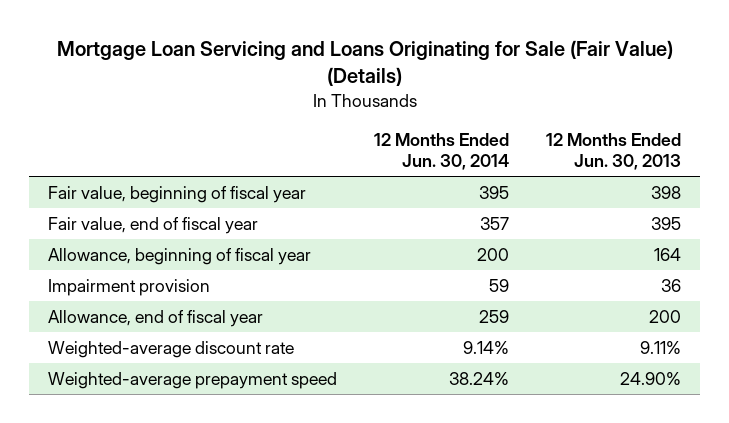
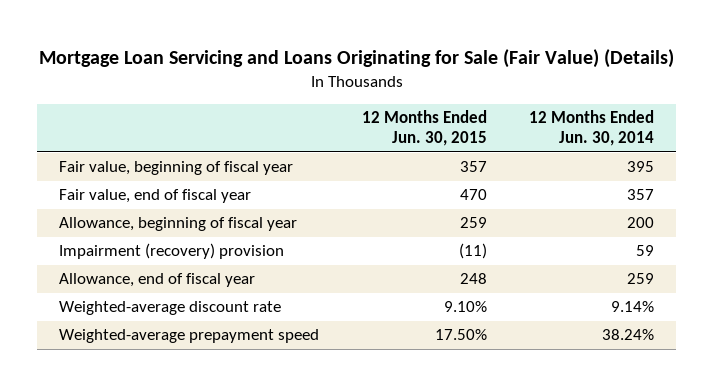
[546,133,682,171] 12 Months Ended Jun. 30, 2013 -> none
none -> [361,110,487,147] 12 Months Ended Jun. 30, 2015
[47,278,210,296] Impairment provision -> [58,243,284,260] Impairment (recovery) provision

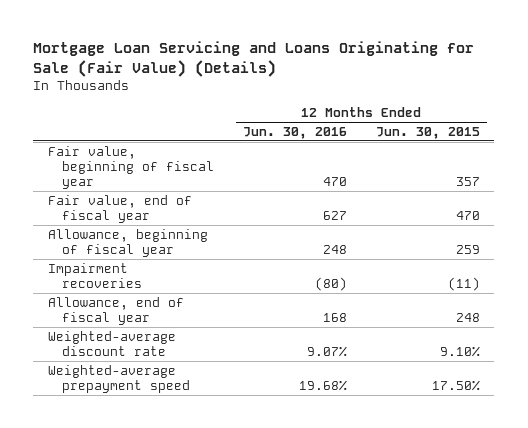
[529,110,655,147] 12 Months Ended Jun. 30, 2014 -> none
none -> [243,126,348,139] Jun. 30, 2016
[58,243,284,260] Impairment (recovery) provision -> [47,262,143,288] Impairment recoveries

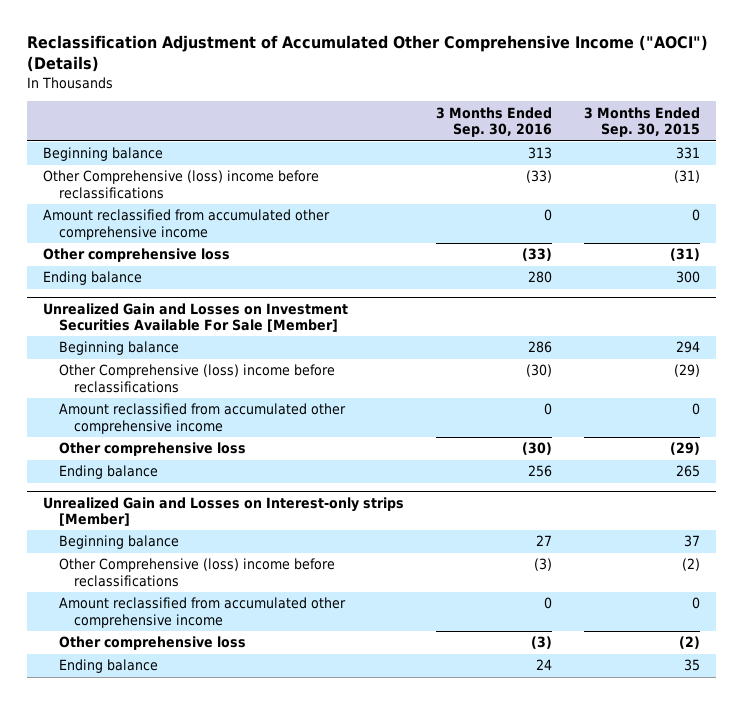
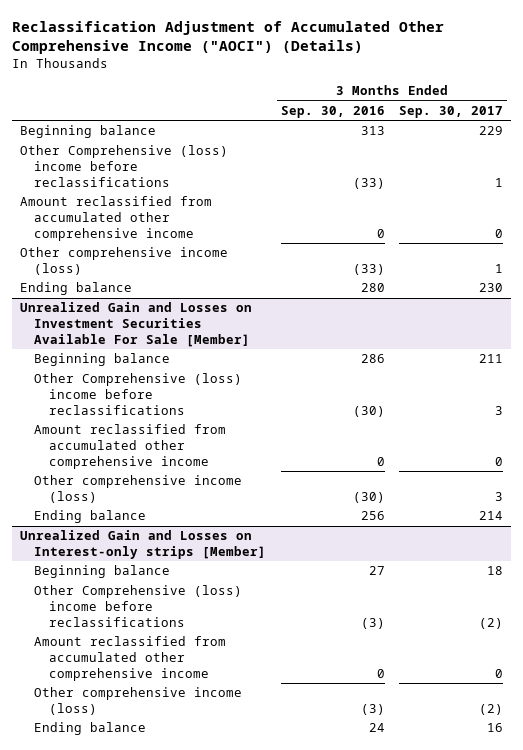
[583,106,700,138] 3 Months Ended Sep. 30, 2015 -> none
none -> [399,105,504,118] Sep. 30, 2017
[43,248,231,263] Other comprehensive loss -> [19,247,228,275] Other comprehensive income (loss)
[58,442,246,457] Other comprehensive loss -> [34,475,243,503] Other comprehensive income (loss)
[58,636,246,651] Other comprehensive loss -> [34,687,243,715] Other comprehensive income (loss)

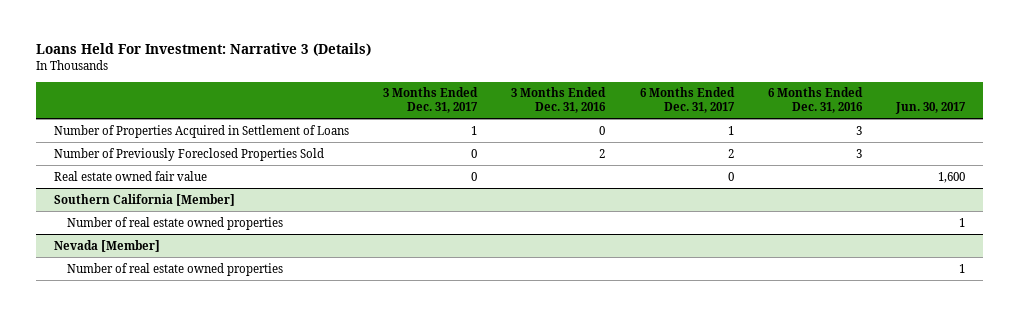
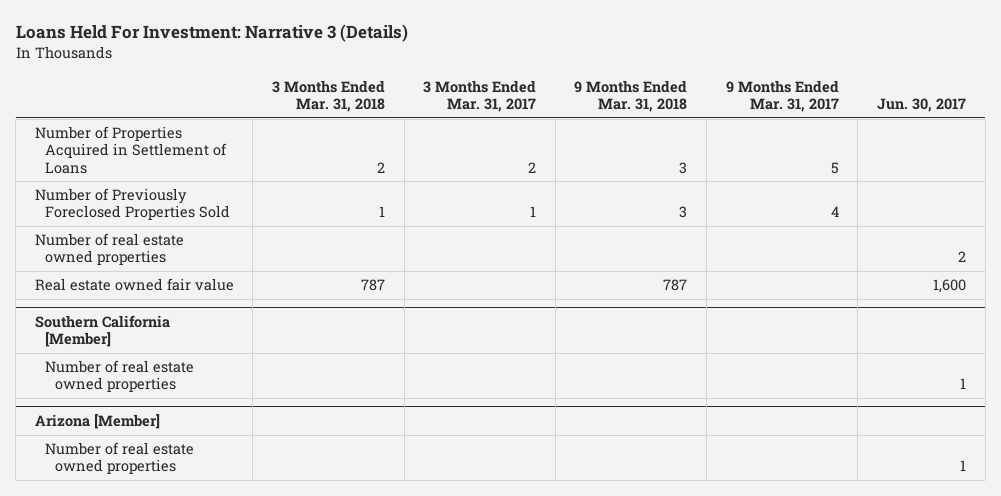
[383,87,479,114] 3 Months Ended Dec. 31, 2017 -> none
[511,87,607,114] 3 Months Ended Dec. 31, 2016 -> none
[639,87,735,114] 6 Months Ended Dec. 31, 2017 -> none
[768,87,864,114] 6 Months Ended Dec. 31, 2016 -> none
none -> [271,79,385,112] 3 Months Ended Mar. 31, 2018
none -> [423,79,537,112] 3 Months Ended Mar. 31, 2017
none -> [574,79,688,112] 9 Months Ended Mar. 31, 2018
none -> [725,79,839,112] 9 Months Ended Mar. 31, 2017
none -> [34,233,184,266] Number of real estate owned properties
[53,239,160,252] Nevada [Member] -> none
none -> [34,413,160,429] Arizona [Member]

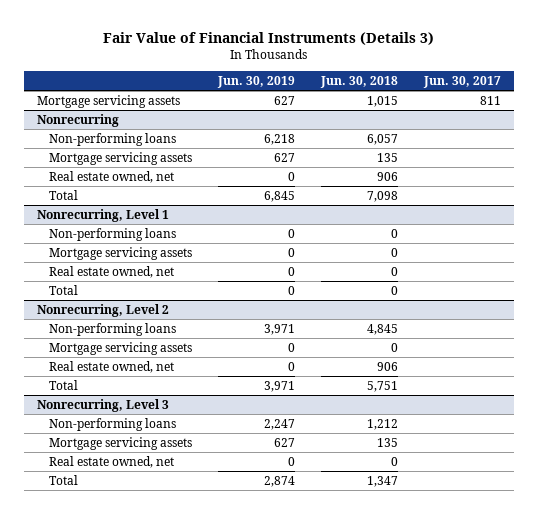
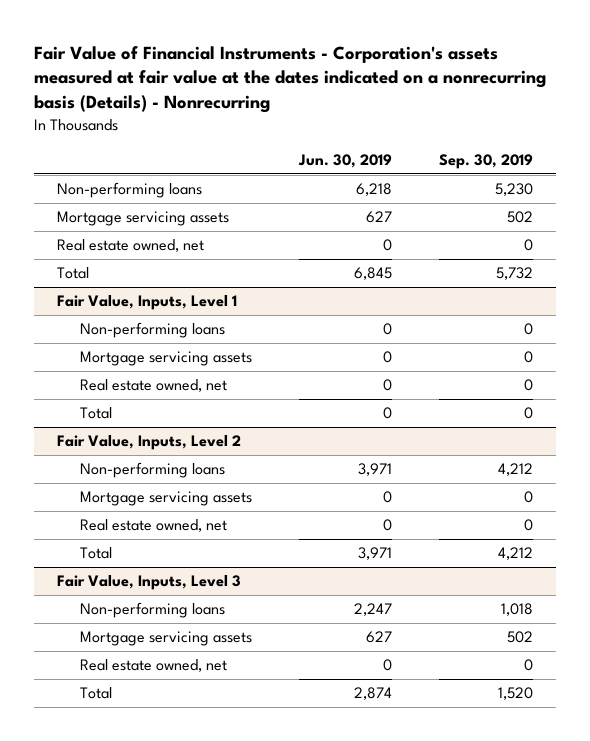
[103,31,435,45] Fair Value of Financial Instruments (Details 3) -> [33,45,546,114] Fair Value of Financial Instruments - Corporation's assets measured at fair value at the dates indicated on a nonrecurring basis (Details) - Nonrecurring
[319,75,398,88] Jun. 30, 2018 -> none
[423,75,502,88] Jun. 30, 2017 -> none
none -> [438,154,533,170] Sep. 30, 2019
[37,94,181,108] Mortgage servicing assets -> none
[37,113,120,127] Nonrecurring -> none
[37,208,170,222] Nonrecurring, Level 1 -> none
none -> [57,295,238,311] Fair Value, Inputs, Level 1
[37,303,170,317] Nonrecurring, Level 2 -> none
none -> [57,435,242,451] Fair Value, Inputs, Level 2
[37,398,170,412] Nonrecurring, Level 3 -> none
none -> [57,575,242,591] Fair Value, Inputs, Level 3

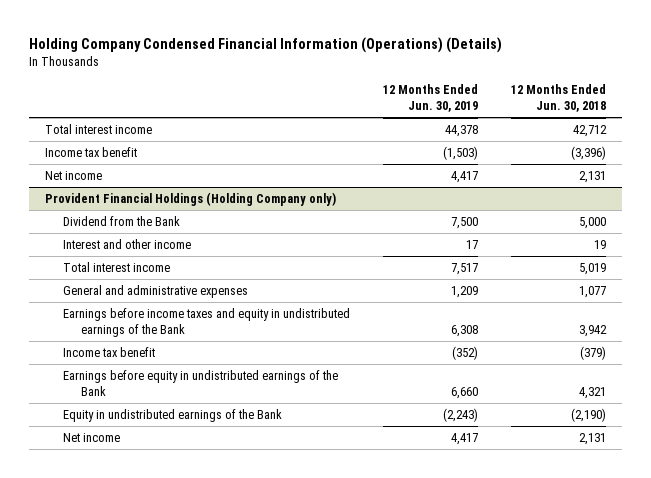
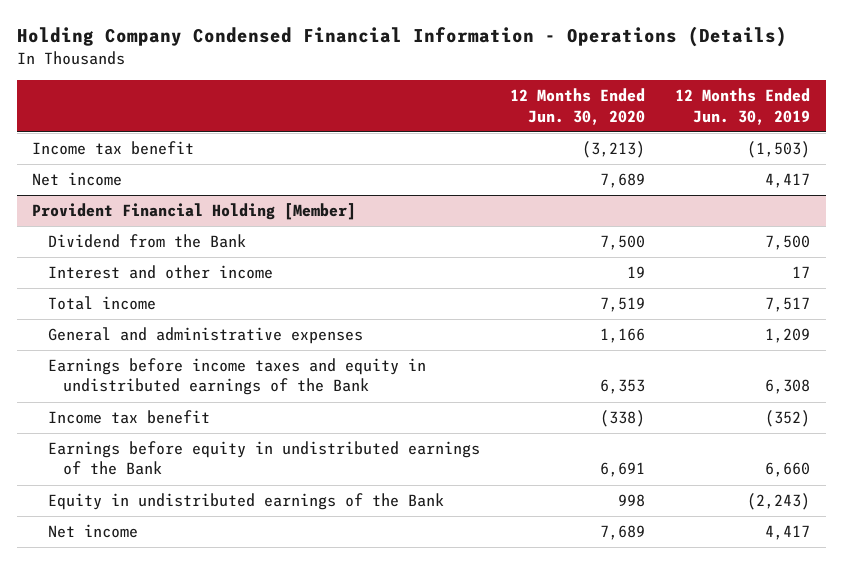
[28,36,502,53] Holding Company Condensed Financial Information (Operations) (Details) -> [16,25,787,47] Holding Company Condensed Financial Information - Operations (Details)
[510,84,606,113] 12 Months Ended Jun. 30, 2018 -> none
none -> [509,88,645,125] 12 Months Ended Jun. 30, 2020
[45,123,153,134] Total interest income -> none
[45,191,337,206] Provident Financial Holdings (Holding Company only) -> [31,203,356,221] Provident Financial Holding [Member]
[63,261,171,272] Total interest income -> [47,296,156,311] Total income

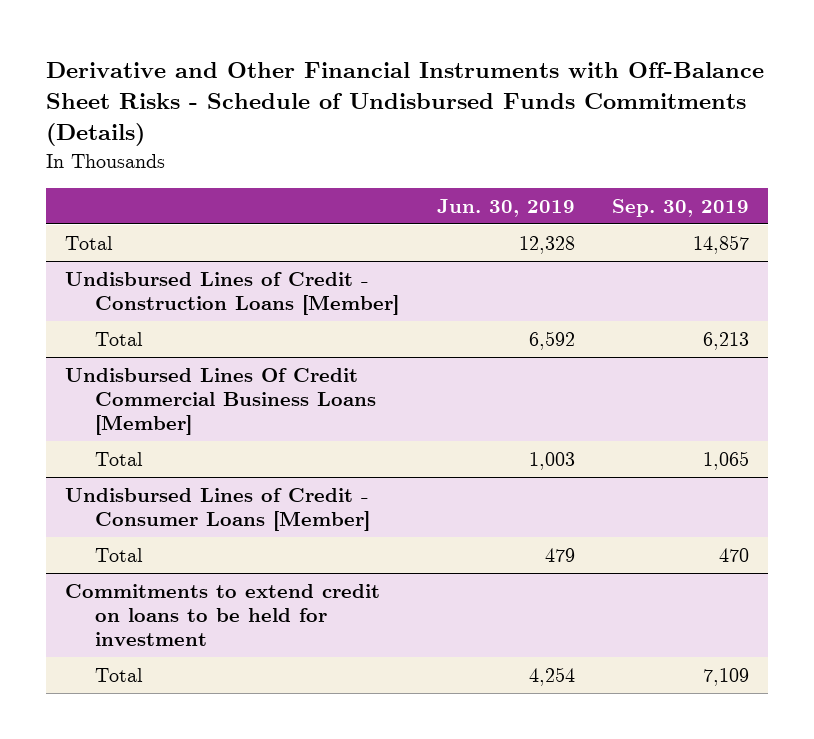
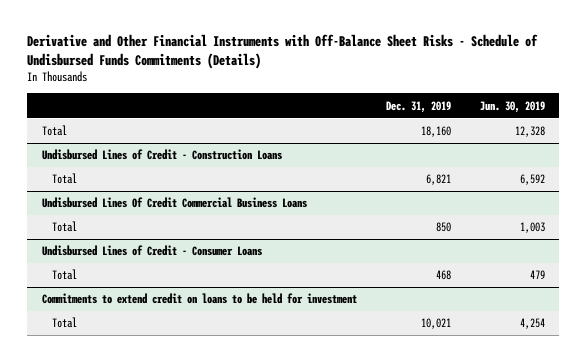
[612,198,750,217] Sep. 30, 2019 -> none
none -> [385,100,451,113] Dec. 31, 2019
[65,271,400,315] Undisbursed Lines of Credit - Construction Loans [Member] -> [41,149,282,161] Undisbursed Lines of Credit - Construction Loans
[65,367,377,435] Undisbursed Lines Of Credit Commercial Business Loans [Member] -> [41,197,307,209] Undisbursed Lines Of Credit Commercial Business Loans
[65,487,371,531] Undisbursed Lines of Credit - Consumer Loans [Member] -> [41,245,262,257] Undisbursed Lines of Credit - Consumer Loans

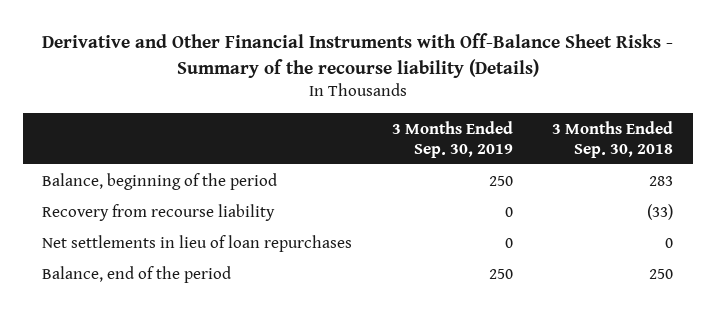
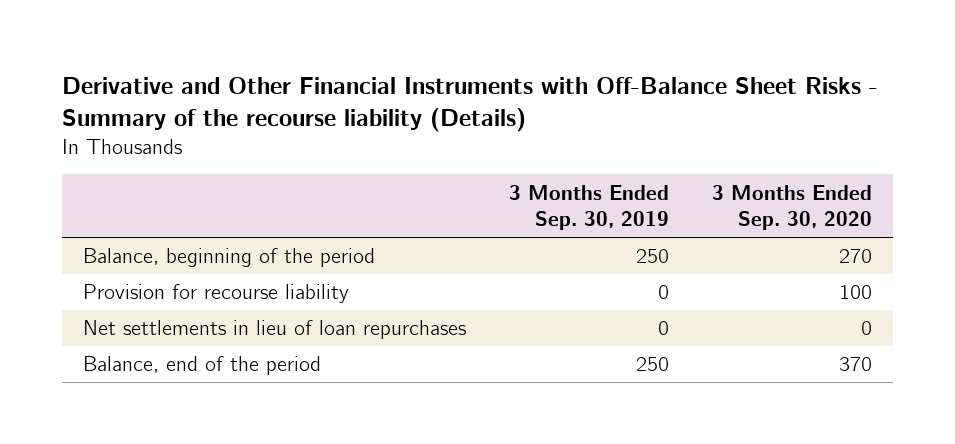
[552,120,674,158] 3 Months Ended Sep. 30, 2018 -> none
none -> [712,184,873,231] 3 Months Ended Sep. 30, 2020
[42,203,276,221] Recovery from recourse liability -> [83,284,350,304] Provision for recourse liability

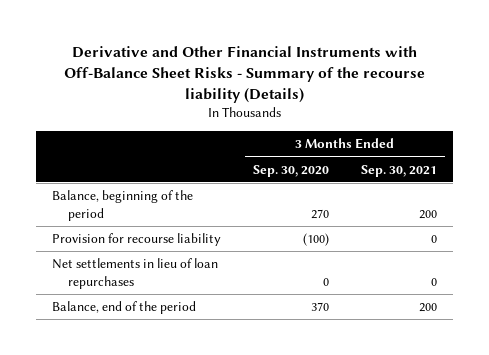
[509,184,670,231] 3 Months Ended Sep. 30, 2019 -> none
none -> [361,164,438,177] Sep. 30, 2021
[839,285,873,300] 100 -> [303,233,330,247] (100)

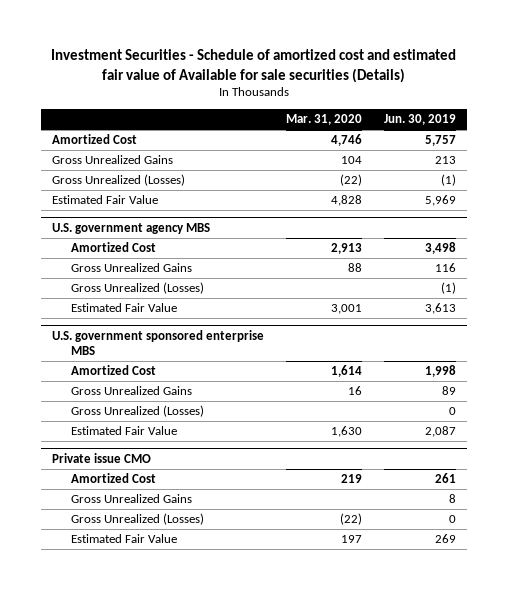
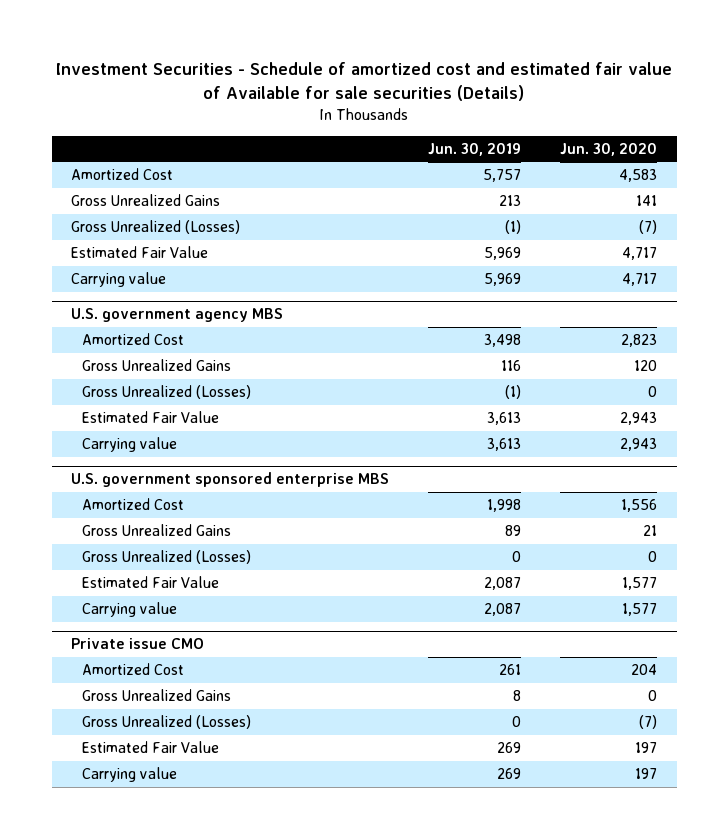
[285,114,362,126] Mar. 31, 2020 -> none
none -> [560,142,658,156] Jun. 30, 2020
none -> [71,272,167,288] Carrying value
none -> [82,437,178,453] Carrying value
none -> [82,602,178,618] Carrying value
none -> [82,767,178,783] Carrying value

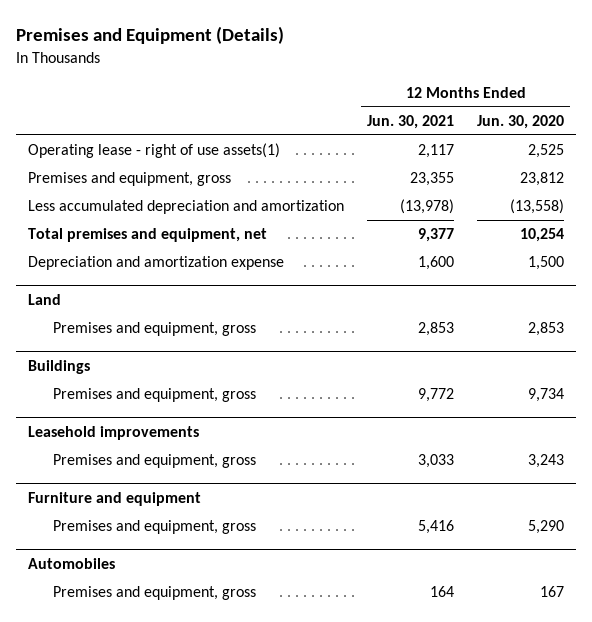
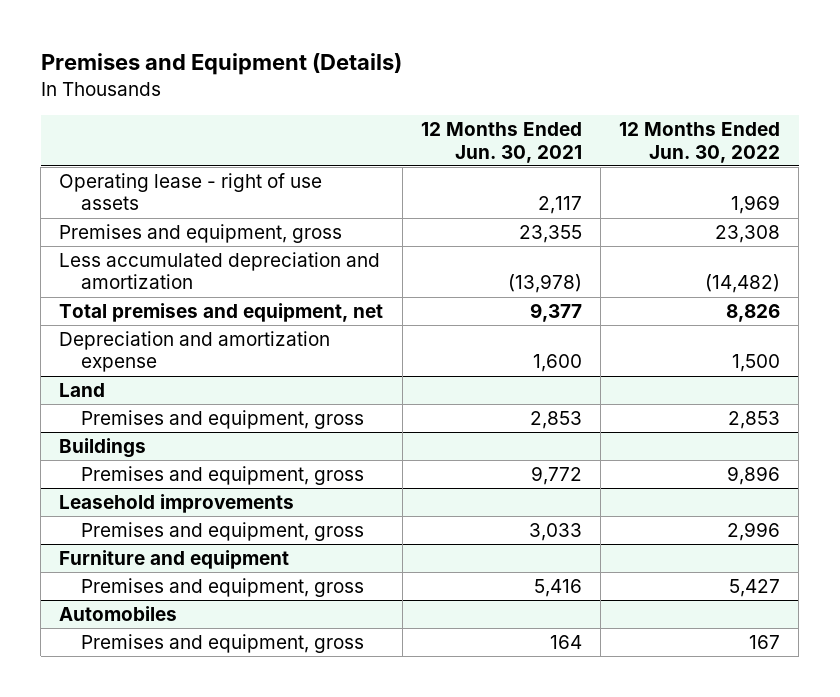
[477,114,565,129] Jun. 30, 2020 -> none
none -> [619,122,781,163] 12 Months Ended Jun. 30, 2022
[27,143,280,159] Operating lease - right of use assets(1) -> [59,173,323,211] Operating lease - right of use assets

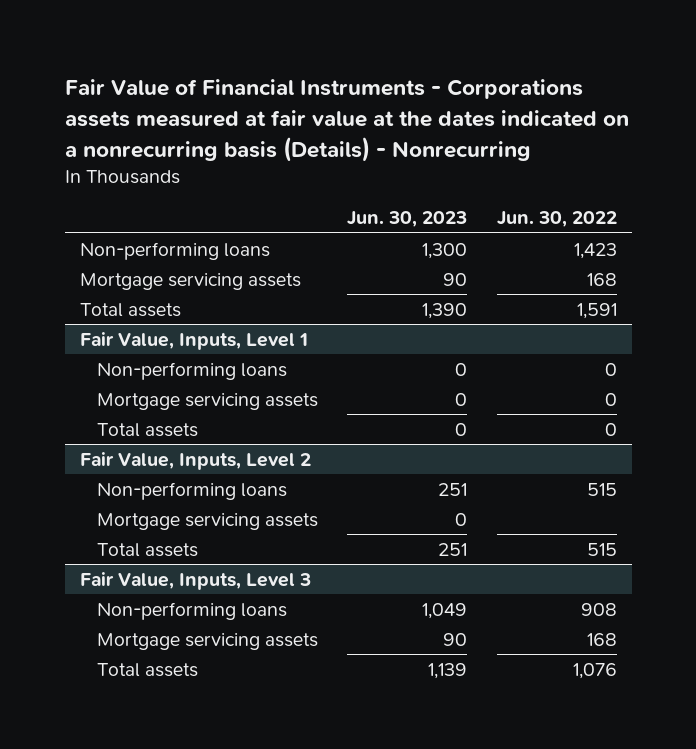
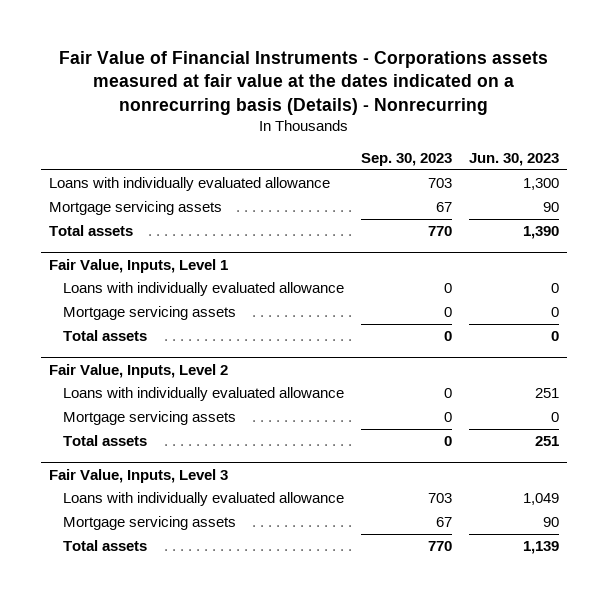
[496,211,617,228] Jun. 30, 2022 -> none
none -> [360,152,452,166] Sep. 30, 2023
[79,241,270,260] Non-performing loans -> [49,177,331,192] Loans with individually evaluated allowance
[96,361,287,380] Non-performing loans -> [62,282,344,297] Loans with individually evaluated allowance
[96,481,287,500] Non-performing loans -> [62,387,344,402] Loans with individually evaluated allowance
[96,601,287,620] Non-performing loans -> [62,492,344,507] Loans with individually evaluated allowance

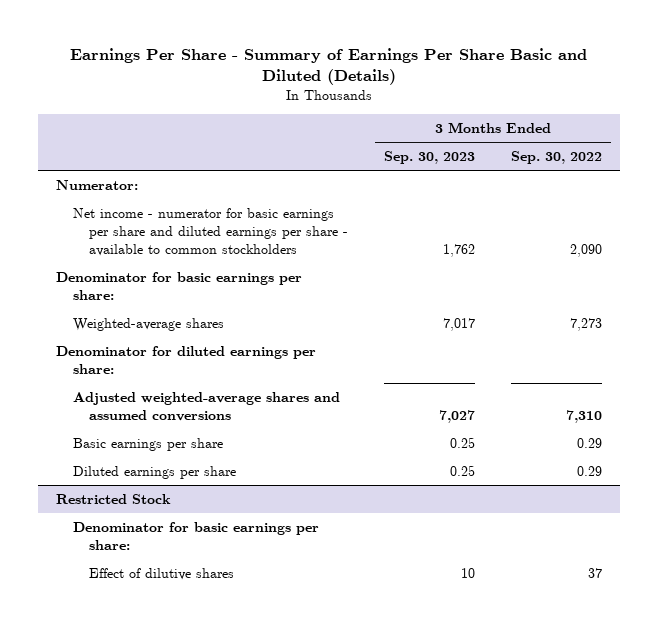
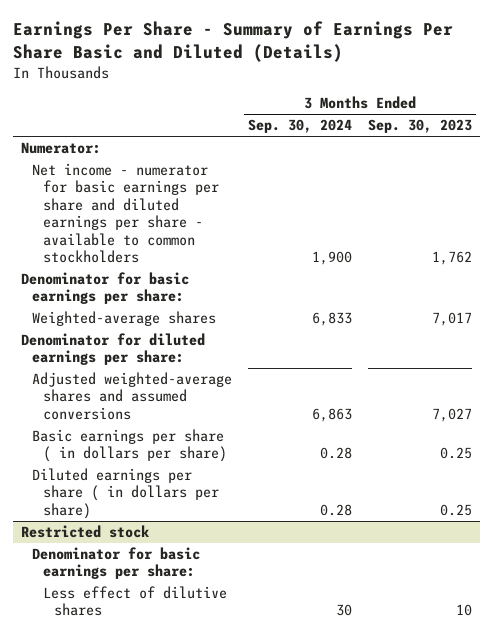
[510,150,602,164] Sep. 30, 2022 -> none
none -> [247,119,352,134] Sep. 30, 2024
[72,437,223,451] Basic earnings per share -> [31,429,227,463] Basic earnings per share ( in dollars per share)
[72,465,236,479] Diluted earnings per share -> [31,468,219,519] Diluted earnings per share ( in dollars per share)
[56,493,172,504] Restricted Stock -> [20,525,149,539] Restricted stock
[88,567,234,580] Effect of dilutive shares -> [42,586,227,617] Less effect of dilutive shares

